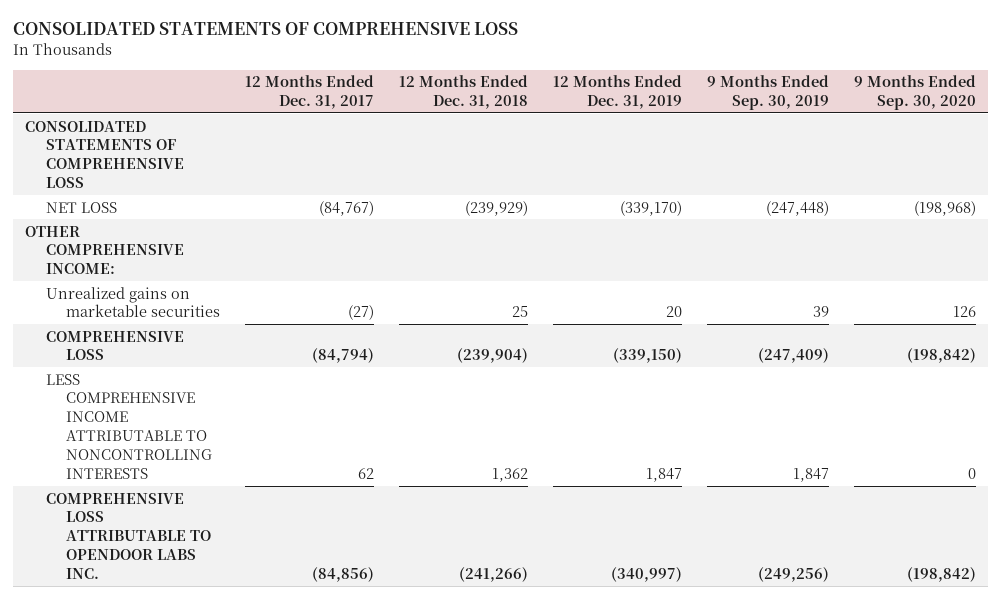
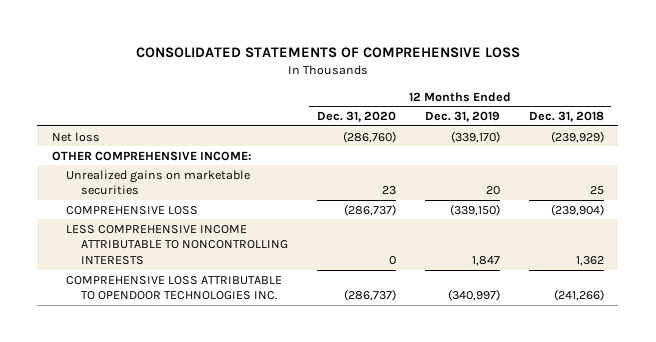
[245,75,375,109] 12 Months Ended Dec. 31, 2017 -> none
[706,75,829,110] 9 Months Ended Sep. 30, 2019 -> none
[853,75,976,110] 9 Months Ended Sep. 30, 2020 -> none
none -> [316,111,396,123] Dec. 31, 2020
[25,120,184,189] CONSOLIDATED STATEMENTS OF COMPREHENSIVE LOSS -> none
[45,201,117,213] NET LOSS -> [51,131,100,142] Net loss
[45,492,212,579] COMPREHENSIVE LOSS ATTRIBUTABLE TO OPENDOOR LABS INC. -> [66,275,283,301] COMPREHENSIVE LOSS ATTRIBUTABLE TO OPENDOOR TECHNOLOGIES INC.

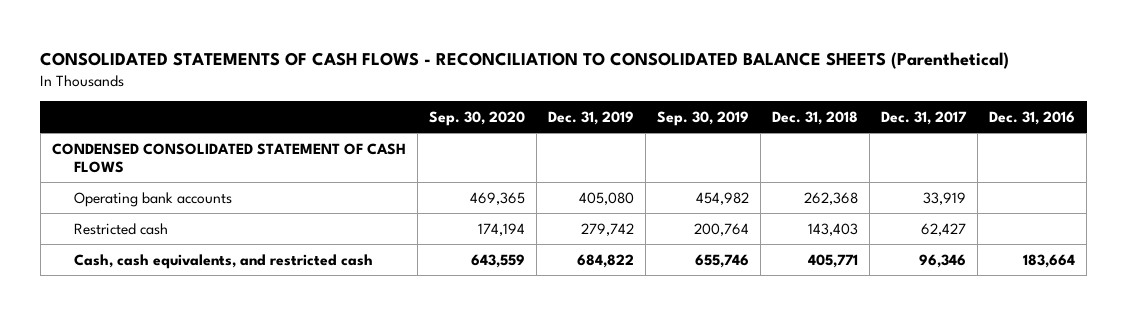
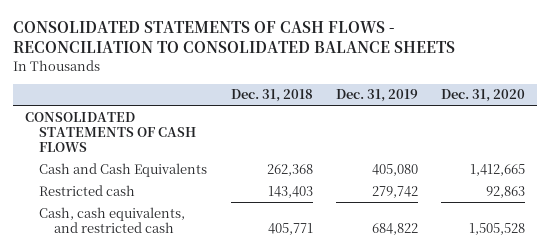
[40,51,1010,69] CONSOLIDATED STATEMENTS OF CASH FLOWS - RECONCILIATION TO CONSOLIDATED BALANCE SHEETS (Parenthetical) -> [13,21,456,54] CONSOLIDATED STATEMENTS OF CASH FLOWS - RECONCILIATION TO CONSOLIDATED BALANCE SHEETS
[428,111,525,127] Sep. 30, 2020 -> none
[656,111,749,127] Sep. 30, 2019 -> none
[881,111,968,126] Dec. 31, 2017 -> none
[989,111,1076,126] Dec. 31, 2016 -> none
none -> [441,89,526,103] Dec. 31, 2020
[51,142,406,174] CONDENSED CONSOLIDATED STATEMENT OF CASH FLOWS -> [24,111,197,152] CONSOLIDATED STATEMENTS OF CASH FLOWS
[73,191,232,207] Operating bank accounts -> [39,162,208,177] Cash and Cash Equivalents

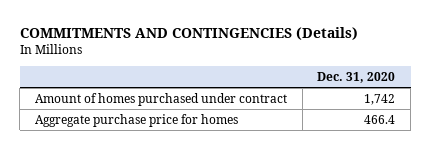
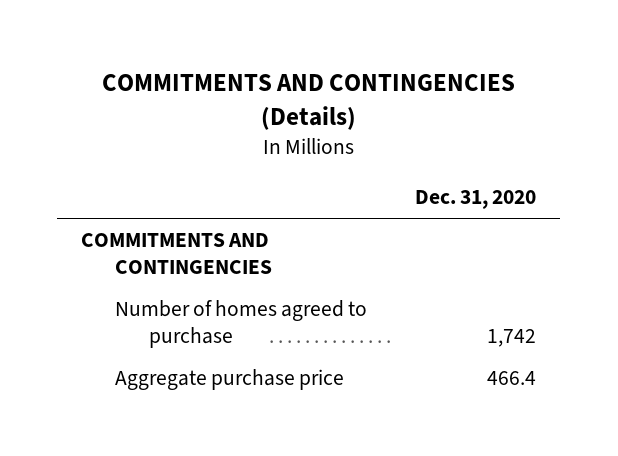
none -> [81,233,273,275] COMMITMENTS AND CONTINGENCIES
[34,92,287,106] Amount of homes purchased under contract -> [115,300,368,349] Number of homes agreed to purchase
[34,113,238,127] Aggregate purchase price for homes -> [115,369,345,391] Aggregate purchase price

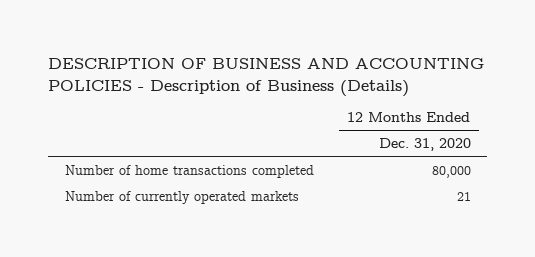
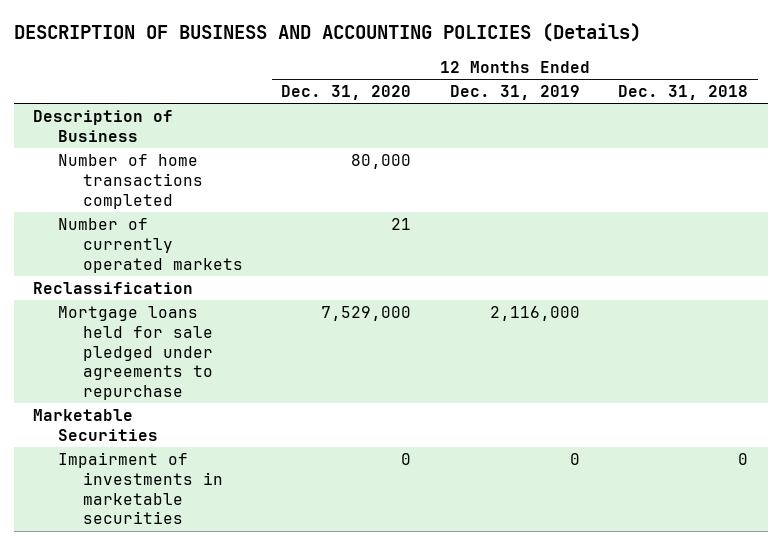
[48,58,485,97] DESCRIPTION OF BUSINESS AND ACCOUNTING POLICIES - Description of Business (Details) -> [13,22,641,42] DESCRIPTION OF BUSINESS AND ACCOUNTING POLICIES (Details)
none -> [449,84,580,100] Dec. 31, 2019
none -> [618,84,749,100] Dec. 31, 2018
none -> [32,109,173,142] Description of Business
none -> [32,281,193,294] Reclassification
none -> [57,305,213,401] Mortgage loans held for sale pledged under agreements to repurchase
none -> [32,408,158,441] Marketable Securities
none -> [57,451,223,525] Impairment of investments in marketable securities

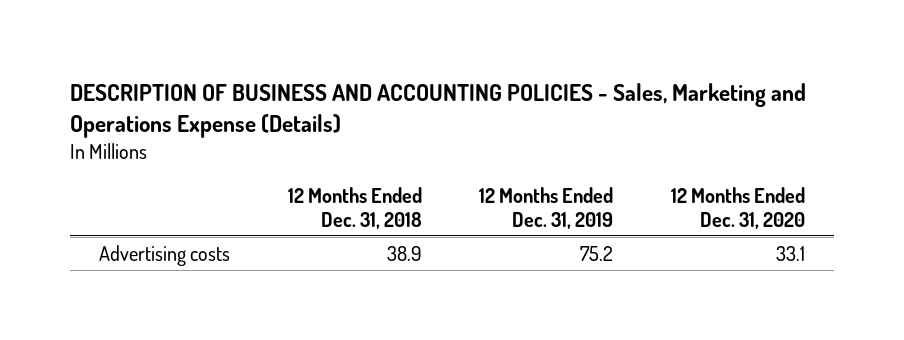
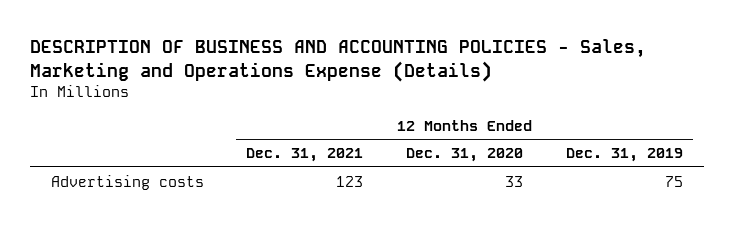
[287,186,422,229] 12 Months Ended Dec. 31, 2018 -> none
none -> [246,148,364,163] Dec. 31, 2021
[580,245,614,261] 75.2 -> [664,175,683,187] 75
[776,245,806,261] 33.1 -> [505,175,524,187] 33

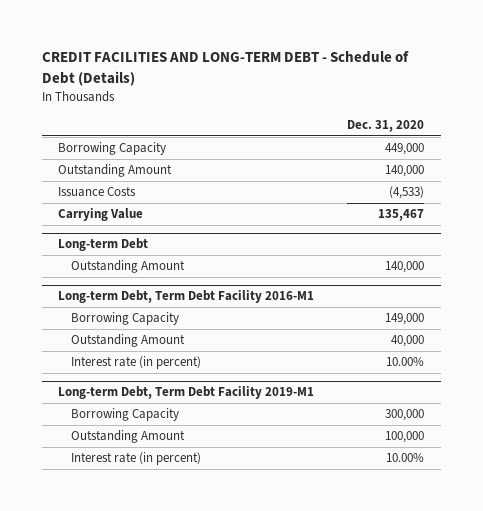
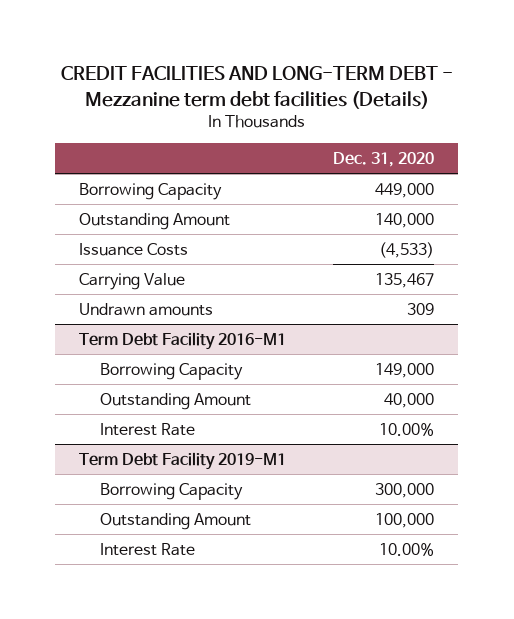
[41,51,409,86] CREDIT FACILITIES AND LONG-TERM DEBT - Schedule of Debt (Details) -> [60,66,453,109] CREDIT FACILITIES AND LONG-TERM DEBT - Mezzanine term debt facilities (Details)
[58,238,149,252] Long-term Debt -> none
[70,260,185,274] Outstanding Amount -> none
none -> [79,302,214,316] Undrawn amounts
[58,290,315,304] Long-term Debt, Term Debt Facility 2016-M1 -> [79,331,287,350] Term Debt Facility 2016-M1
[70,356,201,370] Interest rate (in percent) -> [100,422,196,436] Interest Rate
[58,386,315,400] Long-term Debt, Term Debt Facility 2019-M1 -> [79,451,287,470] Term Debt Facility 2019-M1
[70,452,201,466] Interest rate (in percent) -> [100,542,196,556] Interest Rate

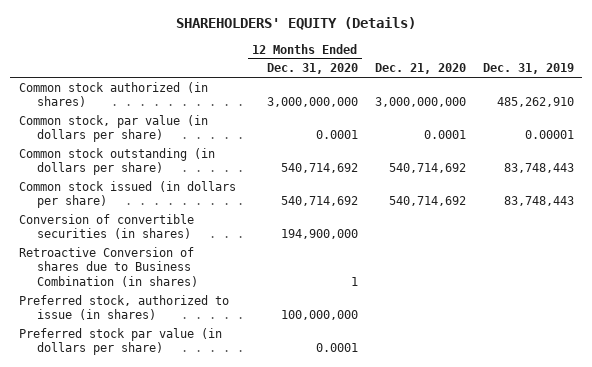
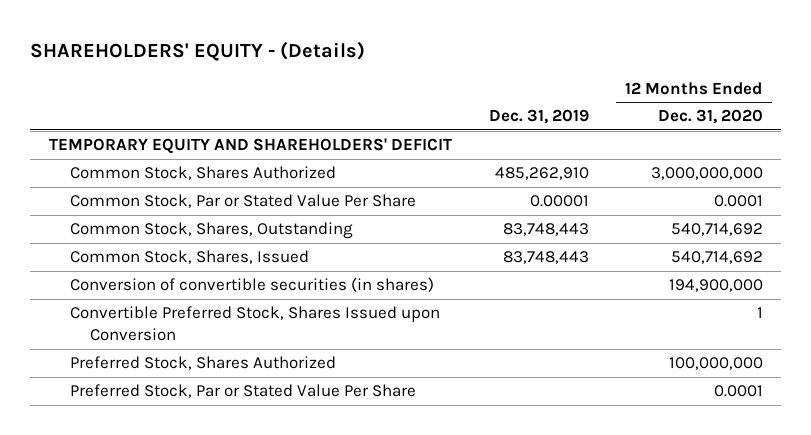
[176,17,417,31] SHAREHOLDERS' EQUITY (Details) -> [30,41,366,62] SHAREHOLDERS' EQUITY - (Details)
[374,63,466,75] Dec. 21, 2020 -> none
none -> [48,138,452,155] TEMPORARY EQUITY AND SHAREHOLDERS' DEFICIT
[18,81,208,108] Common stock authorized (in shares) -> [69,166,336,181] Common Stock, Shares Authorized
[18,114,208,143] Common stock, par value (in dollars per share) -> [69,194,416,209] Common Stock, Par or Stated Value Per Share
[18,147,215,176] Common stock outstanding (in dollars per share) -> [69,222,353,240] Common Stock, Shares, Outstanding
[18,180,236,209] Common stock issued (in dollars per share) -> [69,250,309,265] Common Stock, Shares, Issued
[18,246,199,288] Retroactive Conversion of shares due to Business Combination (in shares) -> [69,306,440,342] Convertible Preferred Stock, Shares Issued upon Conversion
[18,294,229,321] Preferred stock, authorized to issue (in shares) -> [69,356,336,371] Preferred Stock, Shares Authorized
[18,327,222,356] Preferred stock par value (in dollars per share) -> [69,384,416,399] Preferred Stock, Par or Stated Value Per Share

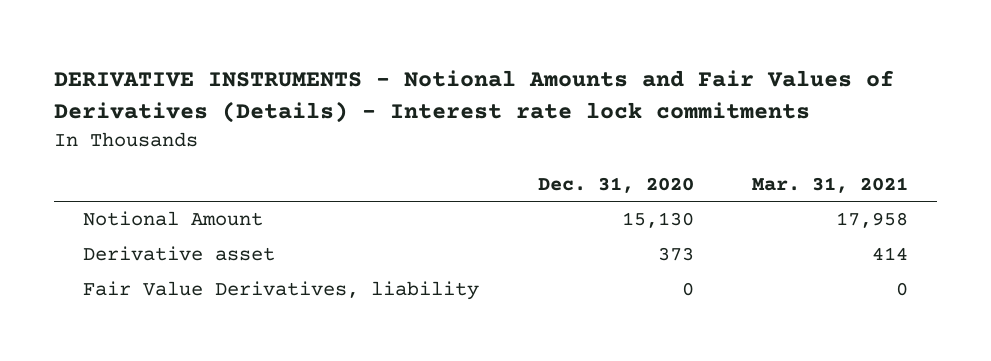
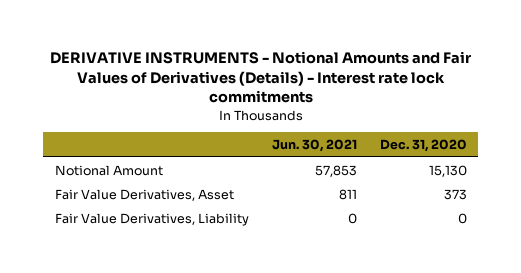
[751,176,908,193] Mar. 31, 2021 -> none
none -> [271,139,357,153] Jun. 30, 2021
[83,246,276,262] Derivative asset -> [54,188,234,201] Fair Value Derivatives, Asset
[83,281,480,301] Fair Value Derivatives, liability -> [54,212,249,226] Fair Value Derivatives, Liability

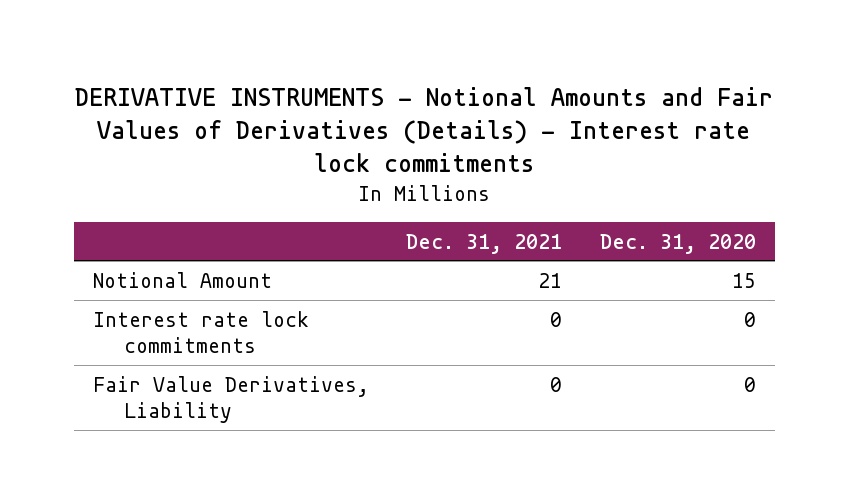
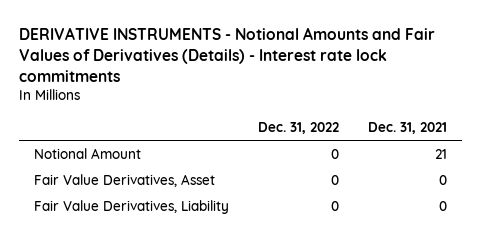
[600,233,757,254] Dec. 31, 2020 -> none
none -> [258,121,340,134] Dec. 31, 2022
[92,310,309,354] Interest rate lock commitments -> [33,174,215,188] Fair Value Derivatives, Asset

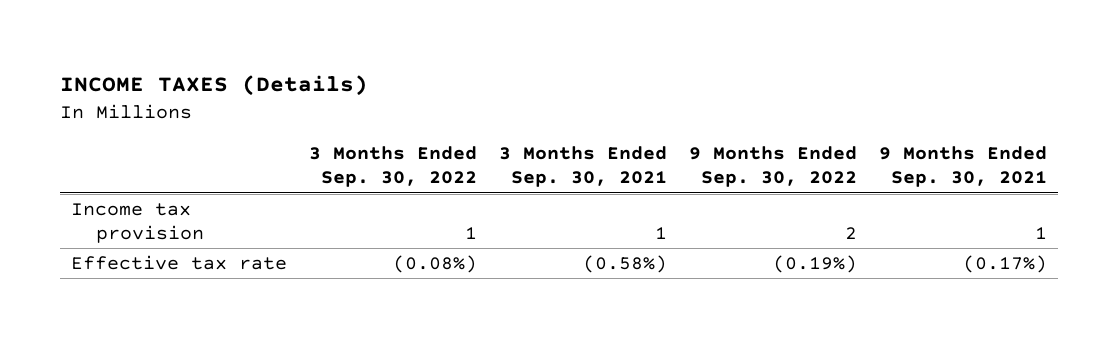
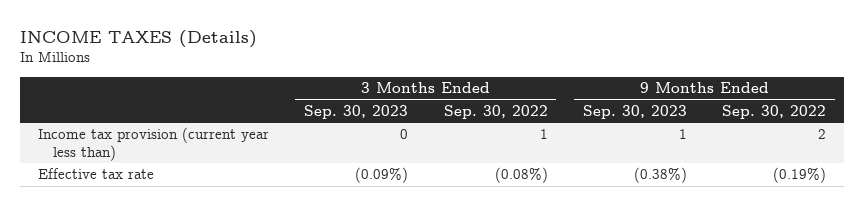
[498,146,667,188] 3 Months Ended Sep. 30, 2021 -> none
[878,146,1047,188] 9 Months Ended Sep. 30, 2021 -> none
none -> [304,104,409,119] Sep. 30, 2023
none -> [582,104,687,119] Sep. 30, 2023
[71,203,205,244] Income tax provision -> [37,127,269,161] Income tax provision (current year less than)

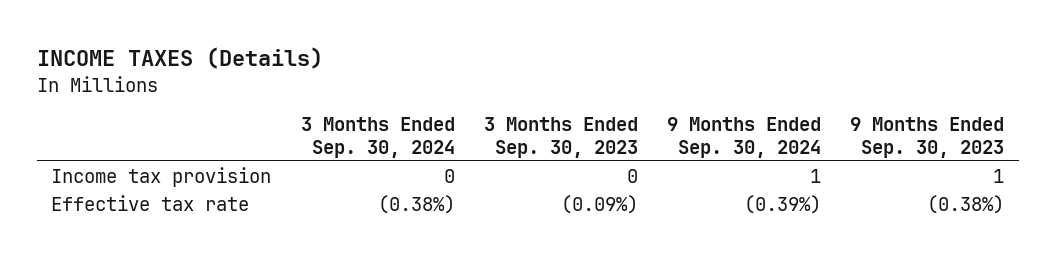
[443,104,548,119] Sep. 30, 2022 -> none
[722,104,827,119] Sep. 30, 2022 -> none
none -> [300,117,455,158] 3 Months Ended Sep. 30, 2024
none -> [667,117,822,158] 9 Months Ended Sep. 30, 2024
[37,127,269,161] Income tax provision (current year less than) -> [51,166,272,187] Income tax provision

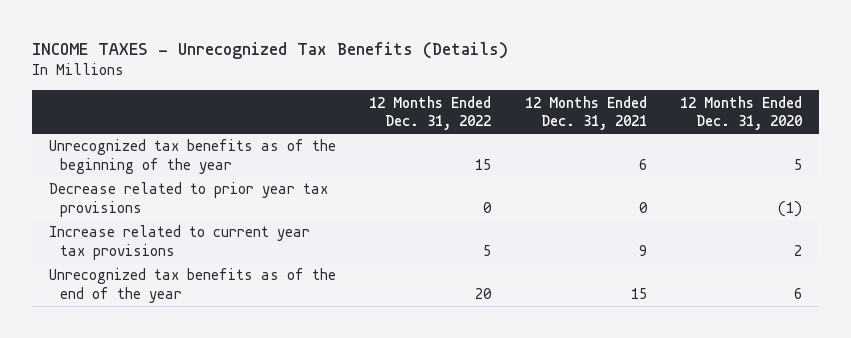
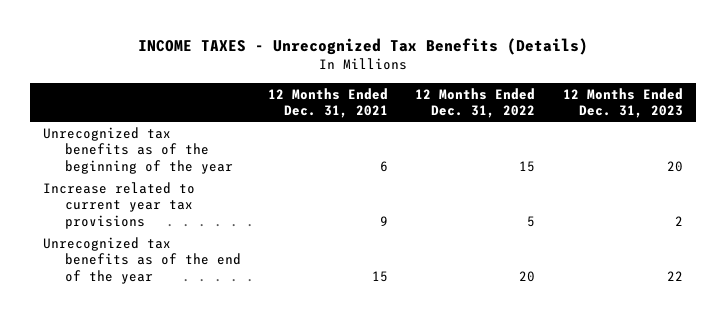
[679,95,802,131] 12 Months Ended Dec. 31, 2020 -> none
none -> [562,87,683,118] 12 Months Ended Dec. 31, 2023
[49,182,329,217] Decrease related to prior year tax provisions -> none

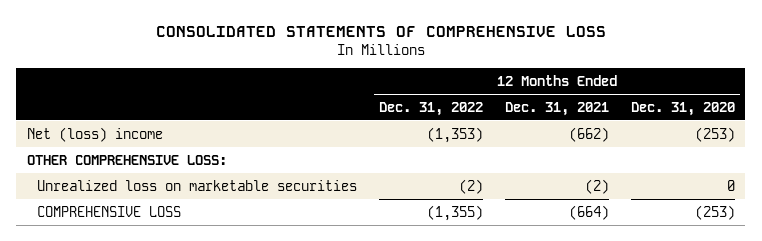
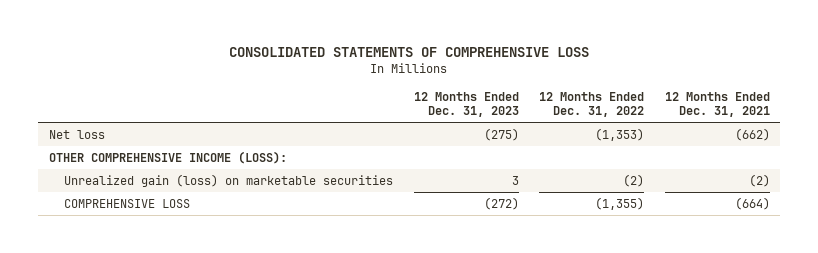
[630,101,735,116] Dec. 31, 2020 -> none
none -> [413,91,519,118] 12 Months Ended Dec. 31, 2023
[27,126,164,142] Net (loss) income -> [48,129,105,139] Net loss
[27,154,228,165] OTHER COMPREHENSIVE LOSS: -> [48,150,287,164] OTHER COMPREHENSIVE INCOME (LOSS):
[37,179,358,191] Unrealized loss on marketable securities -> [64,173,394,187] Unrealized gain (loss) on marketable securities

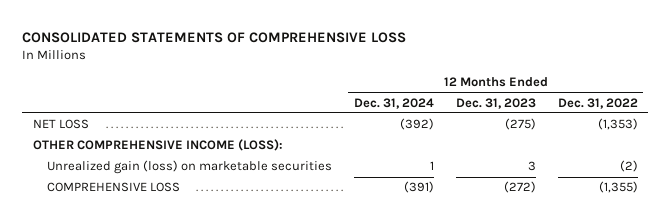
[664,91,770,118] 12 Months Ended Dec. 31, 2021 -> none
none -> [353,97,434,109] Dec. 31, 2024
[48,129,105,139] Net loss -> [32,119,89,130] NET LOSS

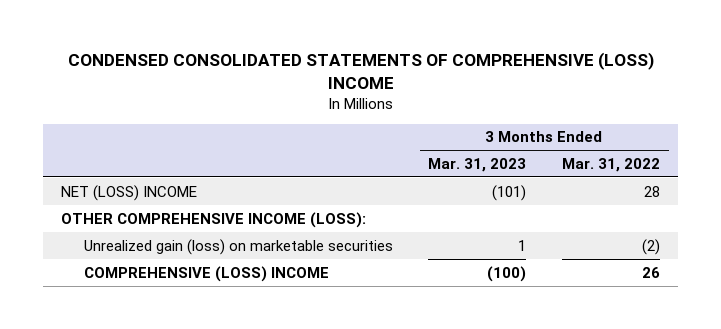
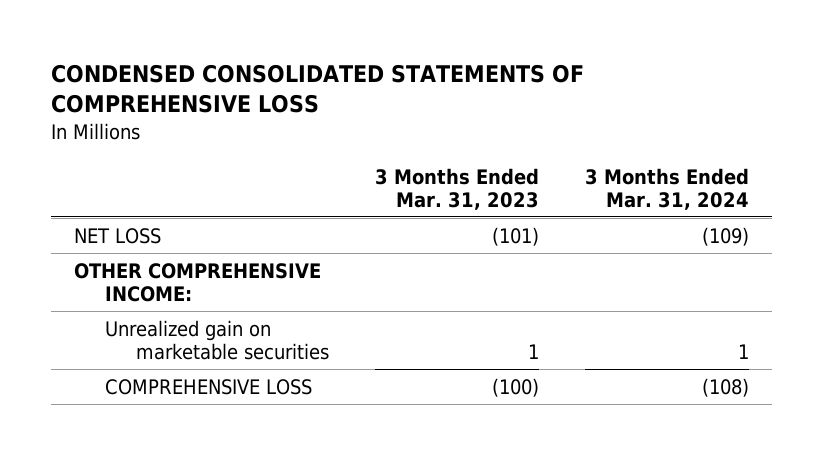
[67,52,654,90] CONDENSED CONSOLIDATED STATEMENTS OF COMPREHENSIVE (LOSS) INCOME -> [50,63,584,114] CONDENSED CONSOLIDATED STATEMENTS OF COMPREHENSIVE LOSS
[562,157,661,172] Mar. 31, 2022 -> none
none -> [584,167,749,210] 3 Months Ended Mar. 31, 2024
[61,184,198,201] NET (LOSS) INCOME -> [73,227,161,244] NET LOSS
[61,211,367,228] OTHER COMPREHENSIVE INCOME (LOSS): -> [73,262,321,302] OTHER COMPREHENSIVE INCOME:
[83,238,393,255] Unrealized gain (loss) on marketable securities -> [104,319,329,360] Unrealized gain on marketable securities
[83,265,329,282] COMPREHENSIVE (LOSS) INCOME -> [104,378,312,395] COMPREHENSIVE LOSS

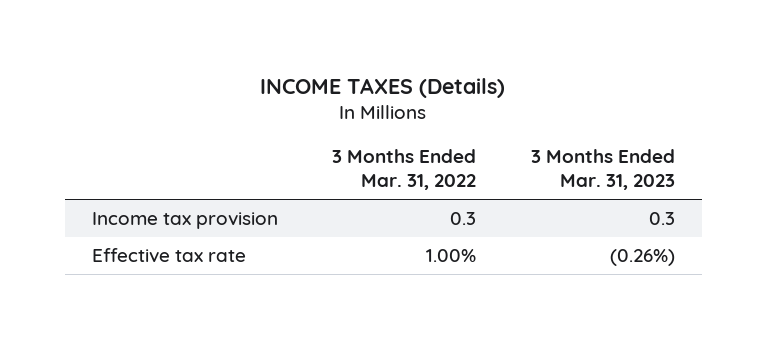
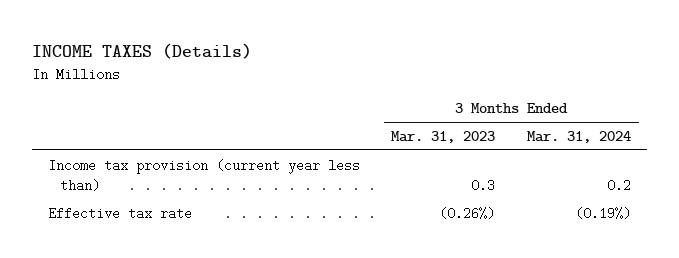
[332,149,477,191] 3 Months Ended Mar. 31, 2022 -> none
none -> [527,130,632,143] Mar. 31, 2024
[91,212,278,230] Income tax provision -> [47,158,360,192] Income tax provision (current year less than)

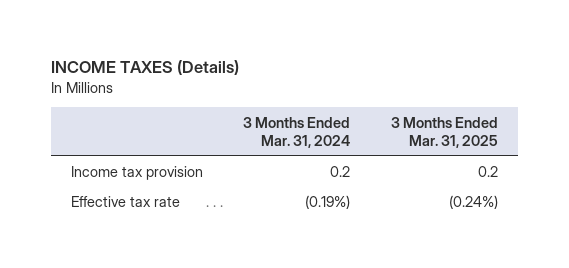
[391,130,496,143] Mar. 31, 2023 -> none
none -> [390,116,498,149] 3 Months Ended Mar. 31, 2025
[47,158,360,192] Income tax provision (current year less than) -> [70,166,203,181] Income tax provision

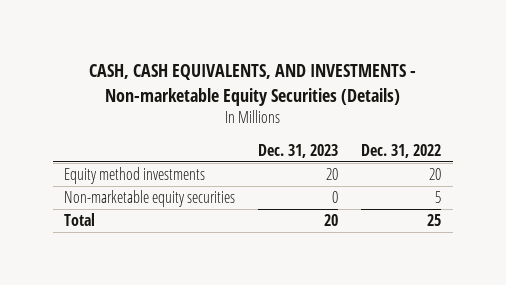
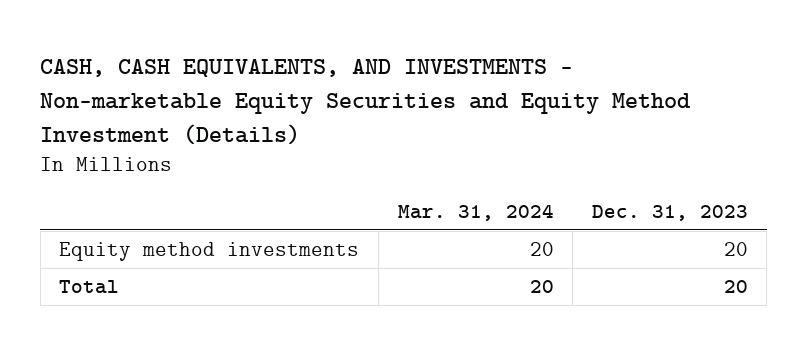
[88,64,416,106] CASH, CASH EQUIVALENTS, AND INVESTMENTS - Non-marketable Equity Securities (Details) -> [40,59,692,145] CASH, CASH EQUIVALENTS, AND INVESTMENTS - Non-marketable Equity Securities and Equity Method Investment (Details)
[361,143,442,158] Dec. 31, 2022 -> none
none -> [397,203,554,221] Mar. 31, 2024
[64,190,236,208] Non-marketable equity securities -> none

